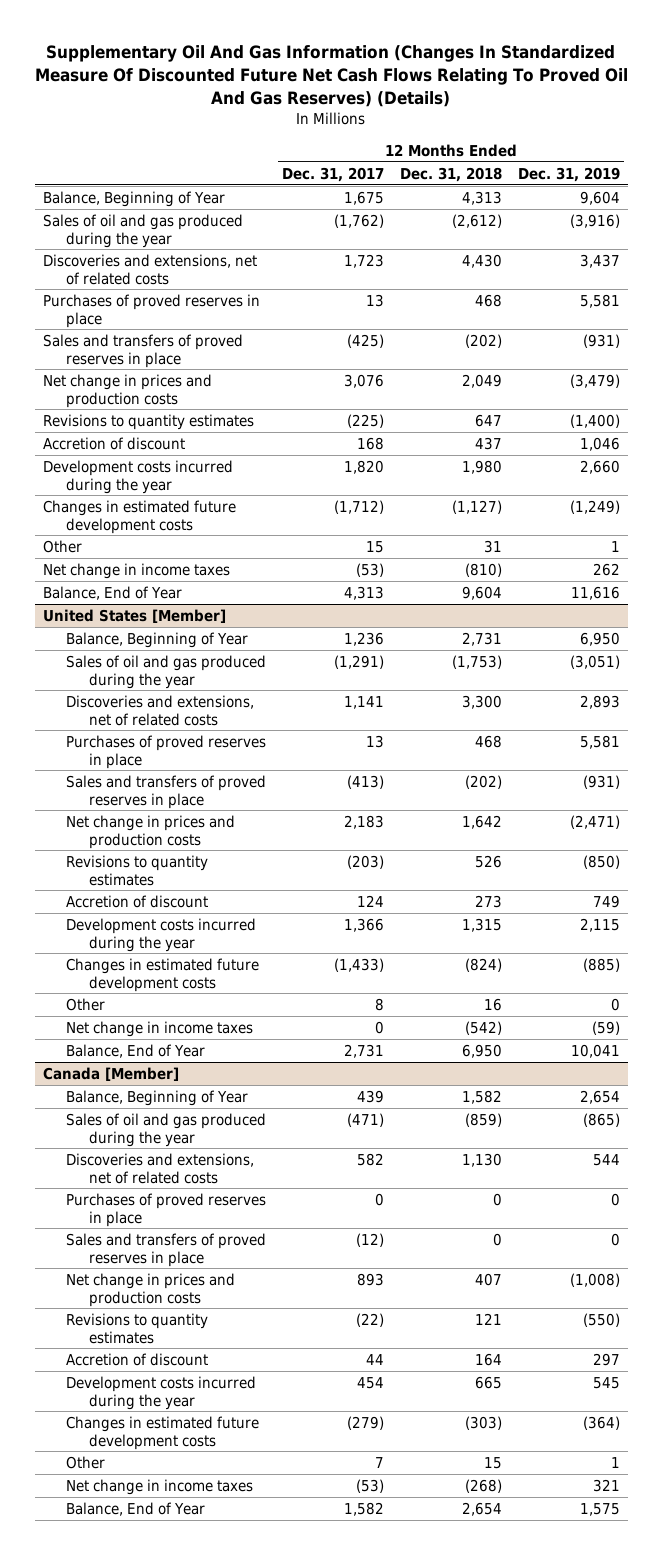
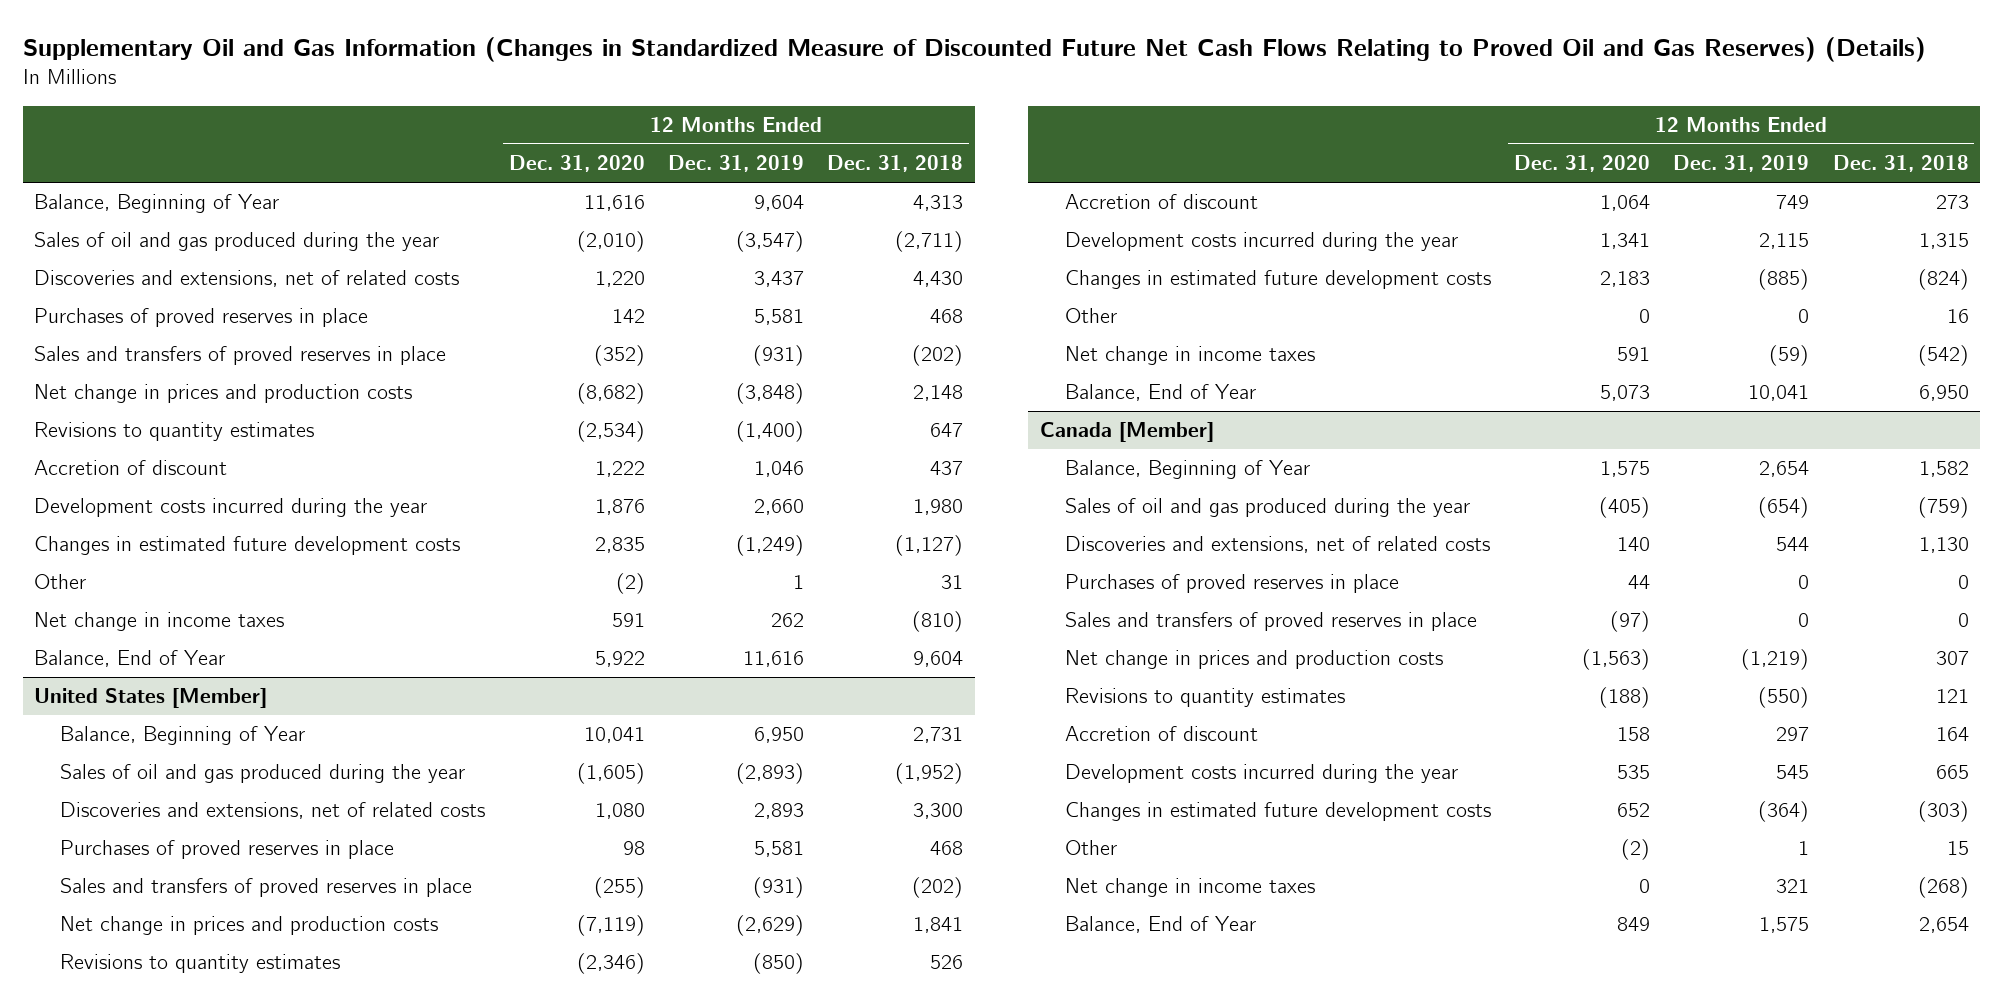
[35,44,629,108] Supplementary Oil And Gas Information (Changes In Standardized Measure Of Discounted Future Net Cash Flows Relating To Proved Oil And Gas Reserves) (Details) -> [22,36,1926,62] Supplementary Oil and Gas Information (Changes in Standardized Measure of Discounted Future Net Cash Flows Relating to Proved Oil and Gas Reserves) (Details)
[281,166,384,182] Dec. 31, 2017 -> none
none -> [508,155,645,173] Dec. 31, 2020
[452,213,503,228] (2,612) -> [895,231,964,253] (2,711)
[570,213,621,228] (3,916) -> [736,231,805,253] (3,547)
[462,373,503,388] 2,049 -> [913,385,964,402] 2,148
[570,373,621,388] (3,479) -> [736,383,805,405] (3,848)
[452,654,503,669] (1,753) -> [895,763,964,785] (1,952)
[570,654,621,669] (3,051) -> [736,763,805,785] (2,893)
[462,814,503,829] 1,642 -> [913,917,964,934] 1,841
[570,814,621,829] (2,471) -> [736,915,805,937] (2,629)
[465,1112,503,1127] (859) -> [1917,497,1969,519] (759)
[583,1112,621,1127] (865) -> [1758,497,1810,519] (654)
[475,1272,503,1286] 407 -> [1935,651,1969,666] 307
[570,1272,621,1287] (1,008) -> [1741,649,1810,671] (1,219)

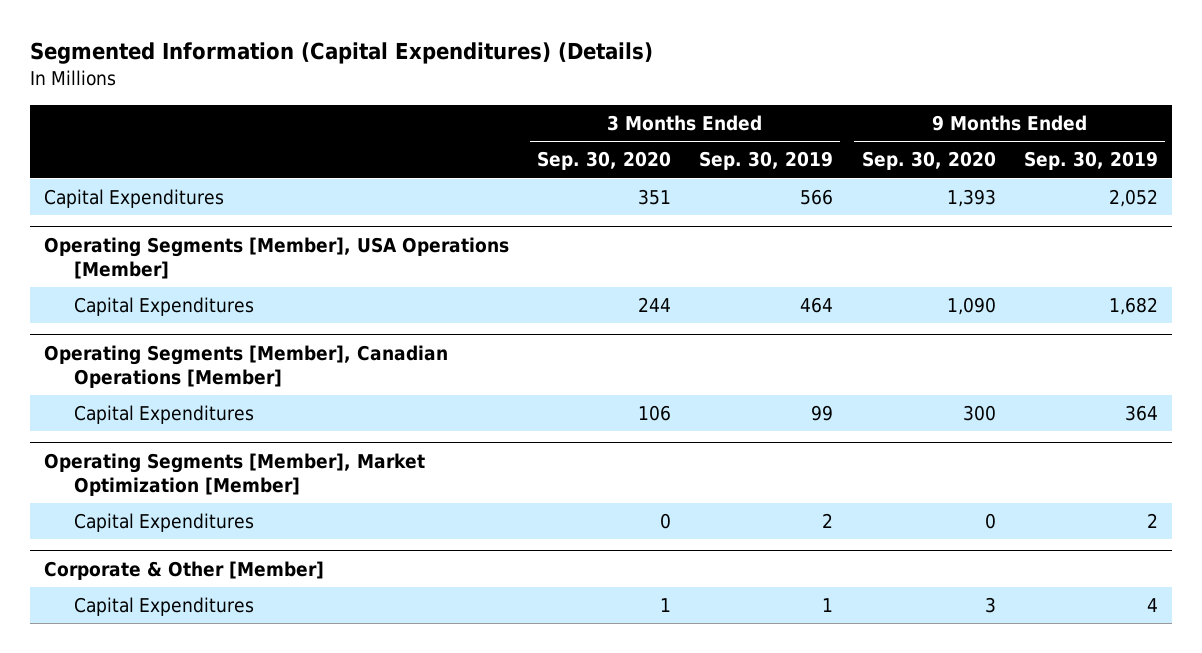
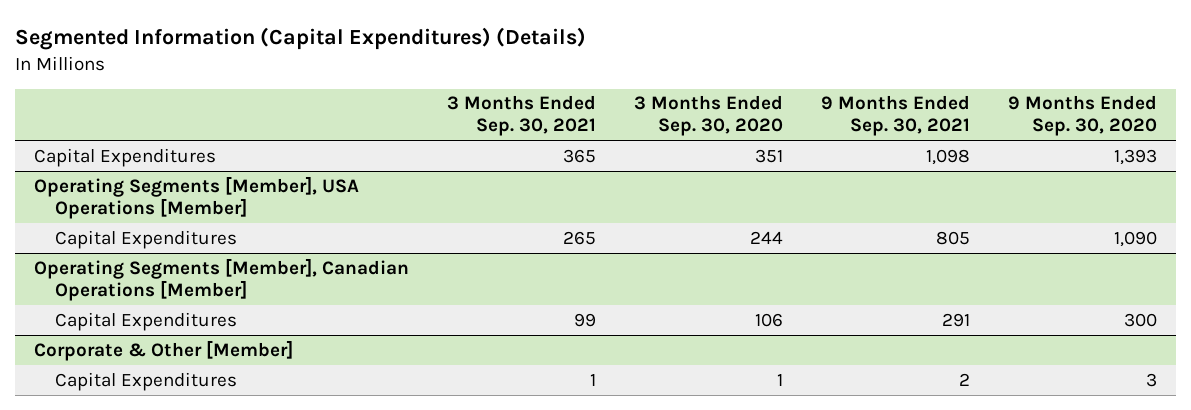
[699,151,834,171] Sep. 30, 2019 -> none
[1023,151,1158,171] Sep. 30, 2019 -> none
none -> [447,95,597,137] 3 Months Ended Sep. 30, 2021
none -> [820,95,970,137] 9 Months Ended Sep. 30, 2021
[43,453,425,497] Operating Segments [Member], Market Optimization [Member] -> none
[74,513,255,533] Capital Expenditures -> none

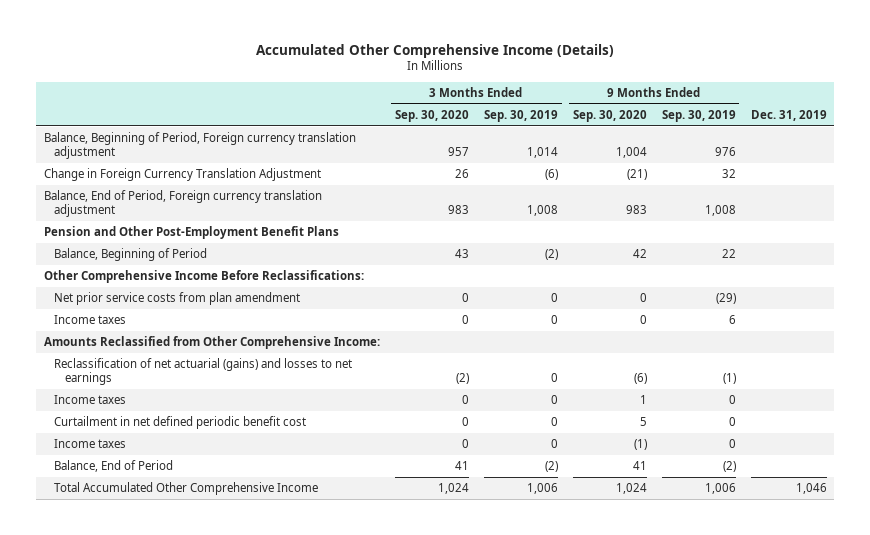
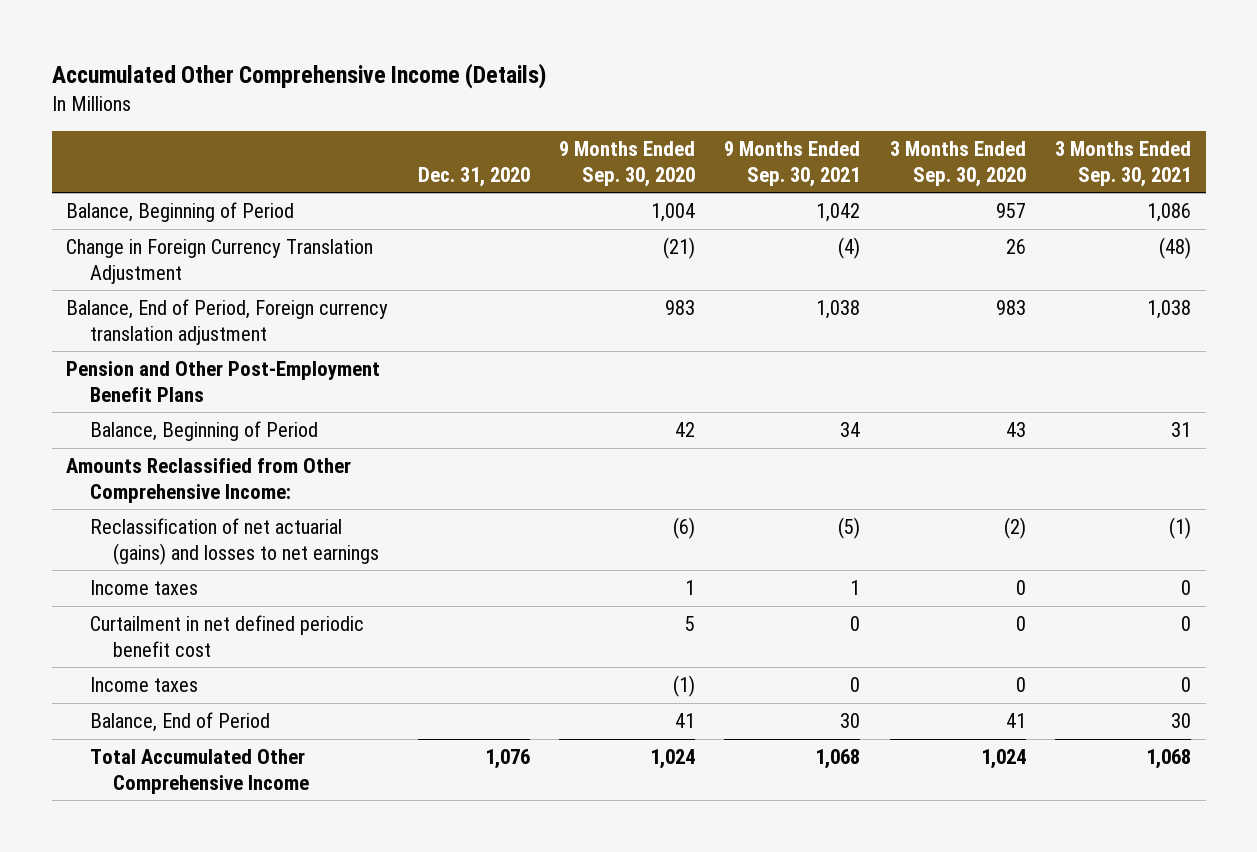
[483,109,558,122] Sep. 30, 2019 -> none
[661,109,736,122] Sep. 30, 2019 -> none
[750,109,827,121] Dec. 31, 2019 -> none
none -> [417,166,530,187] Dec. 31, 2020
none -> [724,141,861,187] 9 Months Ended Sep. 30, 2021
none -> [1055,141,1192,187] 3 Months Ended Sep. 30, 2021
[43,132,356,160] Balance, Beginning of Period, Foreign currency translation adjustment -> [66,202,295,223] Balance, Beginning of Period
[43,270,364,284] Other Comprehensive Income Before Reclassifications: -> none
[54,292,301,306] Net prior service costs from plan amendment -> none
[54,315,127,325] Income taxes -> none

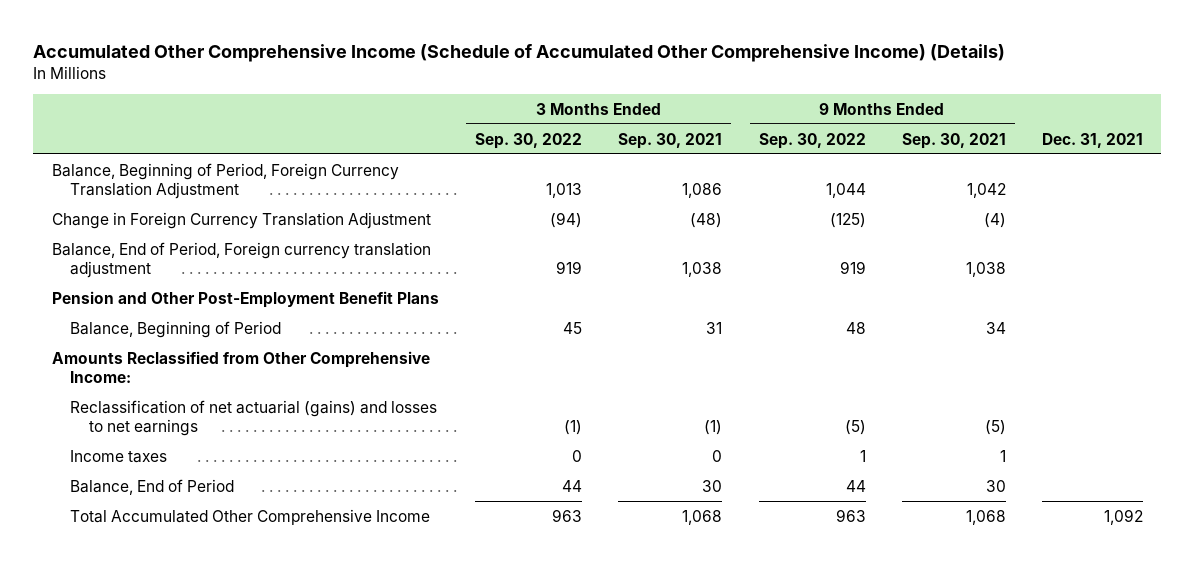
[51,63,546,90] Accumulated Other Comprehensive Income (Details) -> [33,43,1006,62] Accumulated Other Comprehensive Income (Schedule of Accumulated Other Comprehensive Income) (Details)
[417,166,530,187] Dec. 31, 2020 -> none
[559,141,696,187] 9 Months Ended Sep. 30, 2020 -> none
[889,141,1026,187] 3 Months Ended Sep. 30, 2020 -> none
none -> [474,132,582,149] Sep. 30, 2022
none -> [758,132,866,149] Sep. 30, 2022
none -> [1042,132,1144,148] Dec. 31, 2021
[66,202,295,223] Balance, Beginning of Period -> [51,162,399,200] Balance, Beginning of Period, Foreign Currency Translation Adjustment
[89,615,364,657] Curtailment in net defined periodic benefit cost -> none
[89,677,198,693] Income taxes -> none

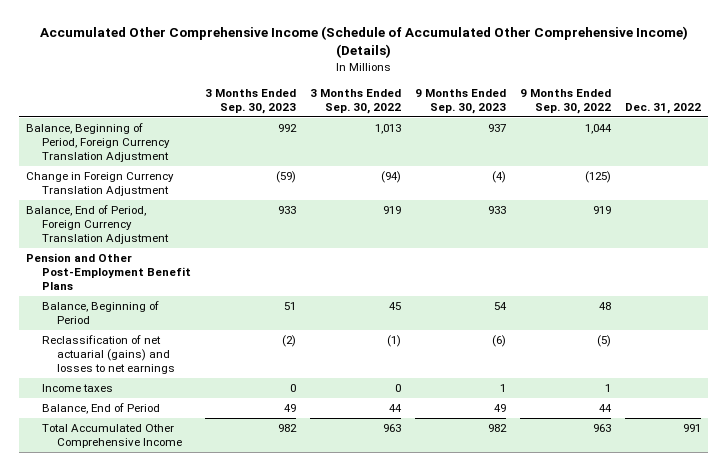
[618,132,723,149] Sep. 30, 2021 -> none
[901,132,1006,149] Sep. 30, 2021 -> none
[1042,132,1144,148] Dec. 31, 2021 -> none
none -> [204,88,296,114] 3 Months Ended Sep. 30, 2023
none -> [414,88,506,114] 9 Months Ended Sep. 30, 2023
none -> [624,102,701,114] Dec. 31, 2022
[51,241,431,279] Balance, End of Period, Foreign currency translation adjustment -> [26,204,169,245] Balance, End of Period, Foreign Currency Translation Adjustment
[51,350,430,384] Amounts Reclassified from Other Comprehensive Income: -> none

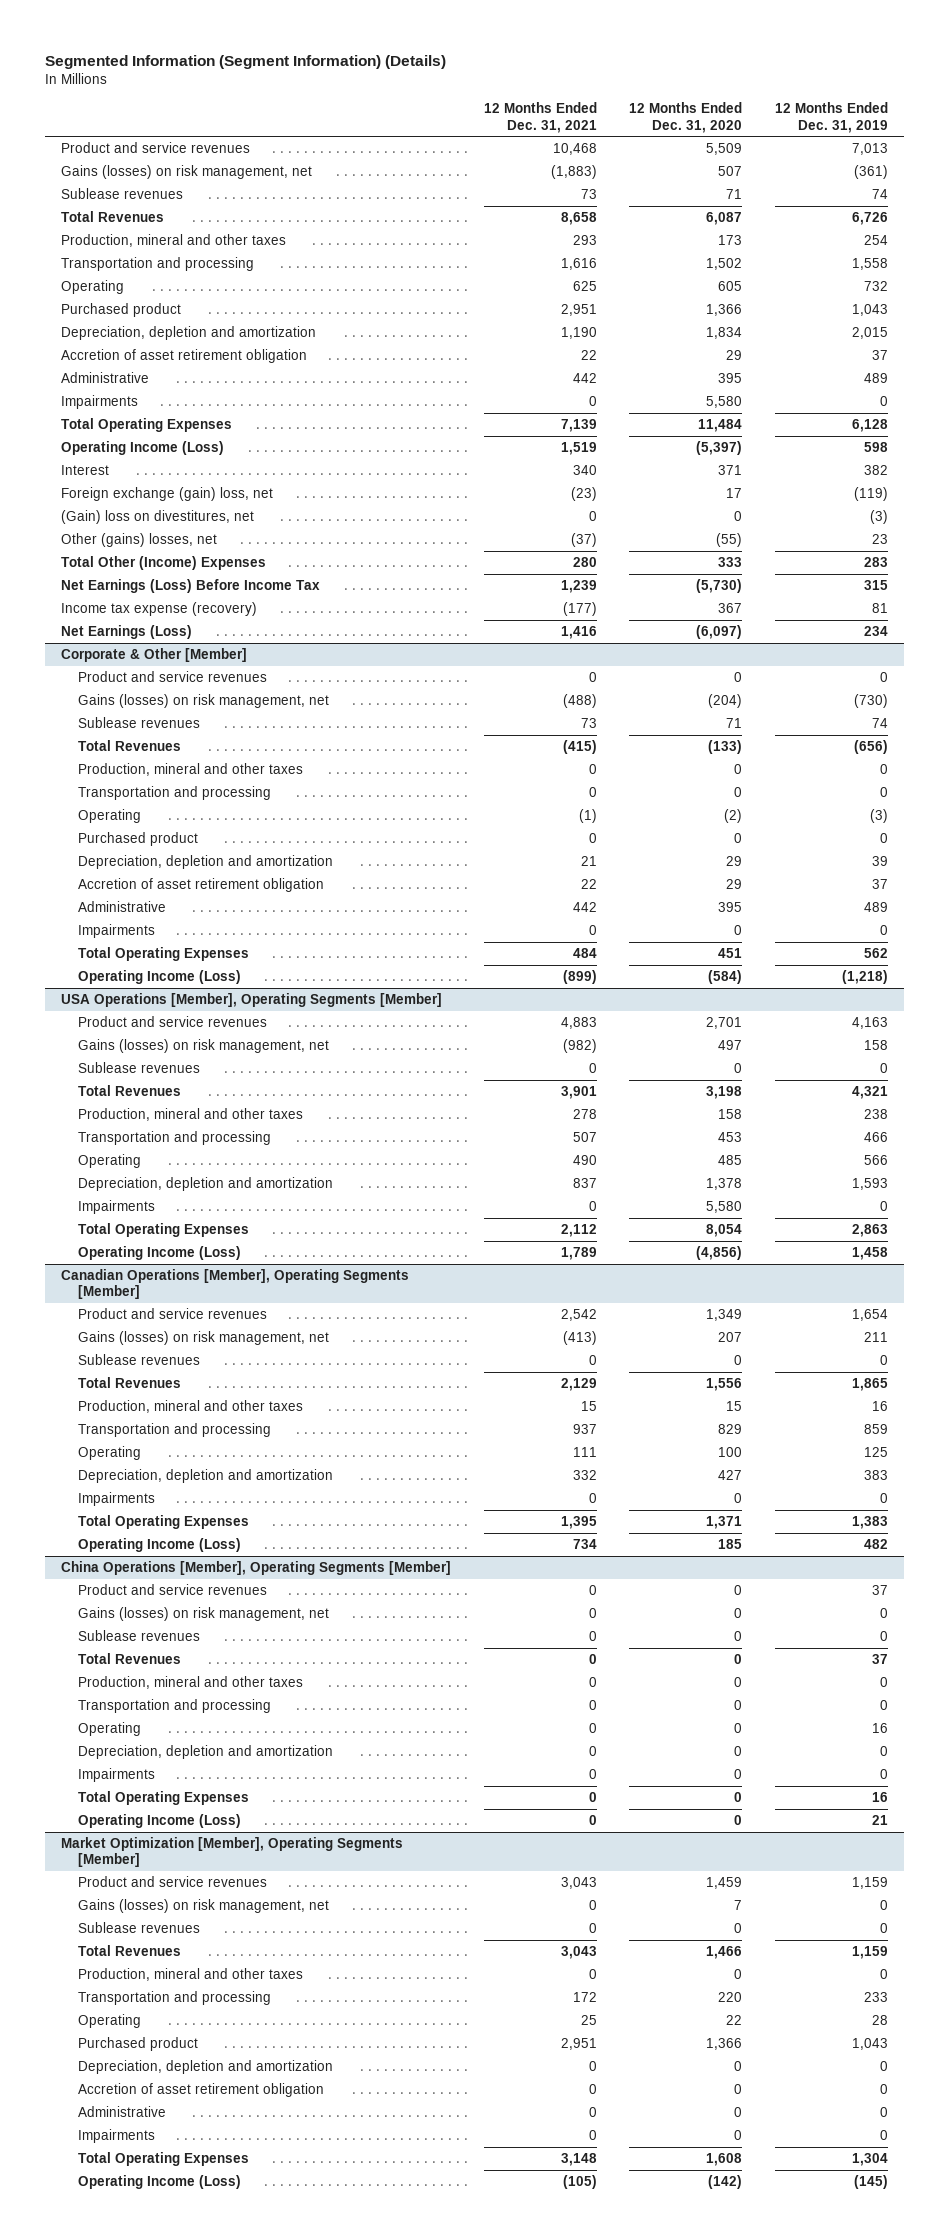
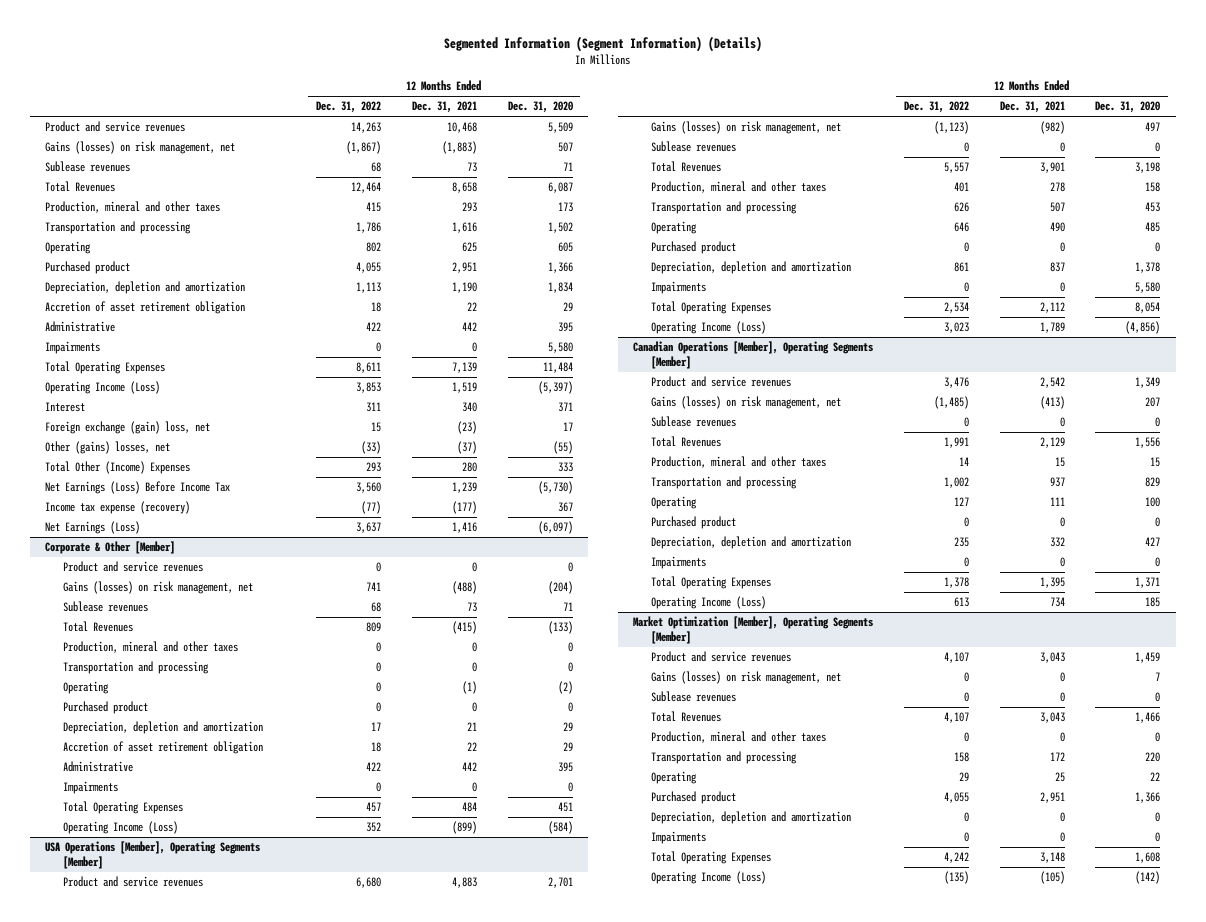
[775,102,889,133] 12 Months Ended Dec. 31, 2019 -> none
none -> [315,101,381,114] Dec. 31, 2022
[61,510,255,525] (Gain) loss on divestitures, net -> none
none -> [650,241,736,255] Purchased product
none -> [650,516,736,530] Purchased product
[61,1561,452,1576] China Operations [Member], Operating Segments [Member] -> none
[78,1584,268,1596] Product and service revenues -> none
[78,1607,330,1622] Gains (losses) on risk management, net -> none
[78,1630,201,1642] Sublease revenues -> none
[78,1653,182,1665] Total Revenues -> none
[78,1676,304,1690] Production, mineral and other taxes -> none
[78,1699,272,1714] Transportation and processing -> none
[78,1722,142,1737] Operating -> none
[78,1745,334,1760] Depreciation, depletion and amortization -> none
[78,1768,156,1783] Impairments -> none
[78,1791,250,1806] Total Operating Expenses -> none
[78,1814,242,1829] Operating Income (Loss) -> none
[78,2083,325,2098] Accretion of asset retirement obligation -> none
[78,2106,167,2118] Administrative -> none

